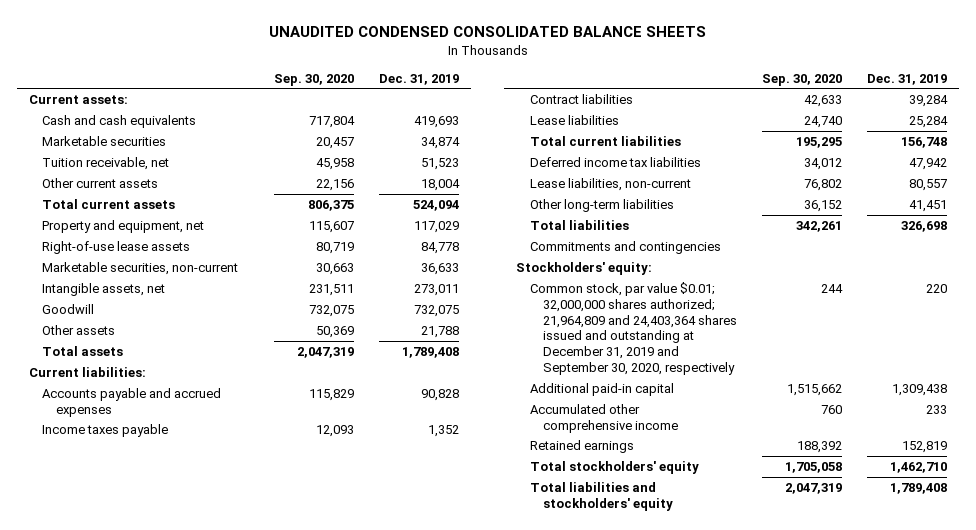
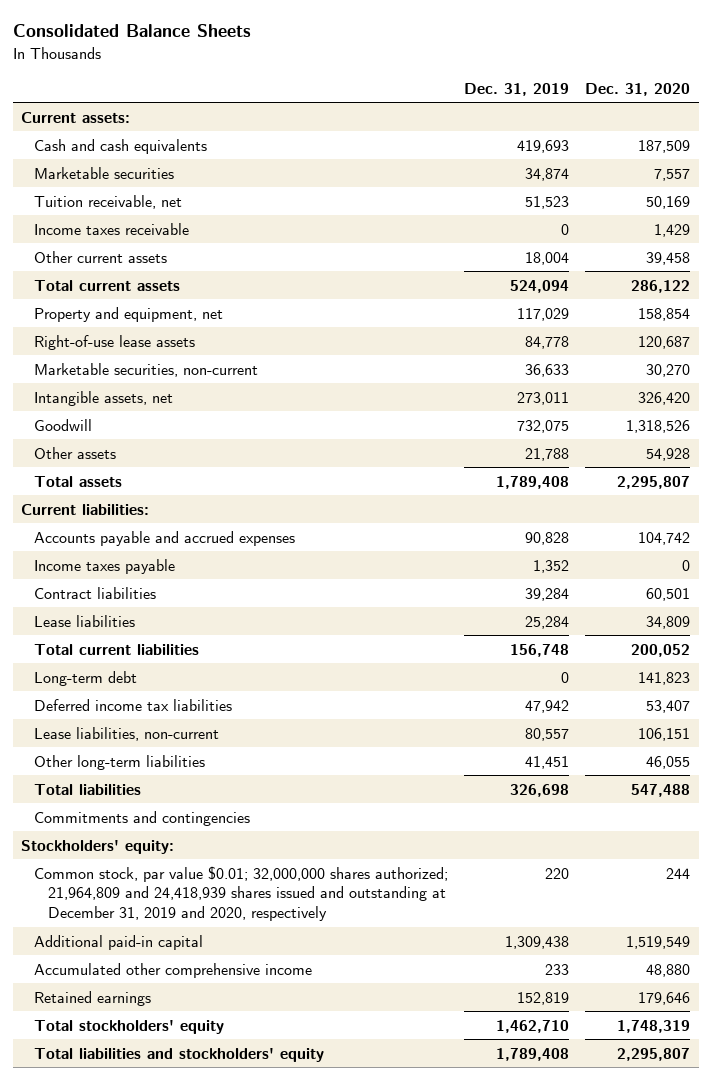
[268,25,706,37] UNAUDITED CONDENSED CONSOLIDATED BALANCE SHEETS -> [12,24,251,38] Consolidated Balance Sheets
[274,73,355,86] Sep. 30, 2020 -> none
none -> [585,82,691,96] Dec. 31, 2020
none -> [34,222,190,235] Income taxes receivable
none -> [34,670,138,686] Long-term debt
[529,281,738,376] Common stock, par value $0.01; 32,000,000 shares authorized; 21,964,809 and 24,403,364 shares issued and outstanding at December 31, 2019 and September 30, 2020, respectively -> [34,865,449,922] Common stock, par value $0.01; 32,000,000 shares authorized; 21,964,809 and 24,418,939 shares issued and outstanding at December 31, 2019 and 2020, respectively

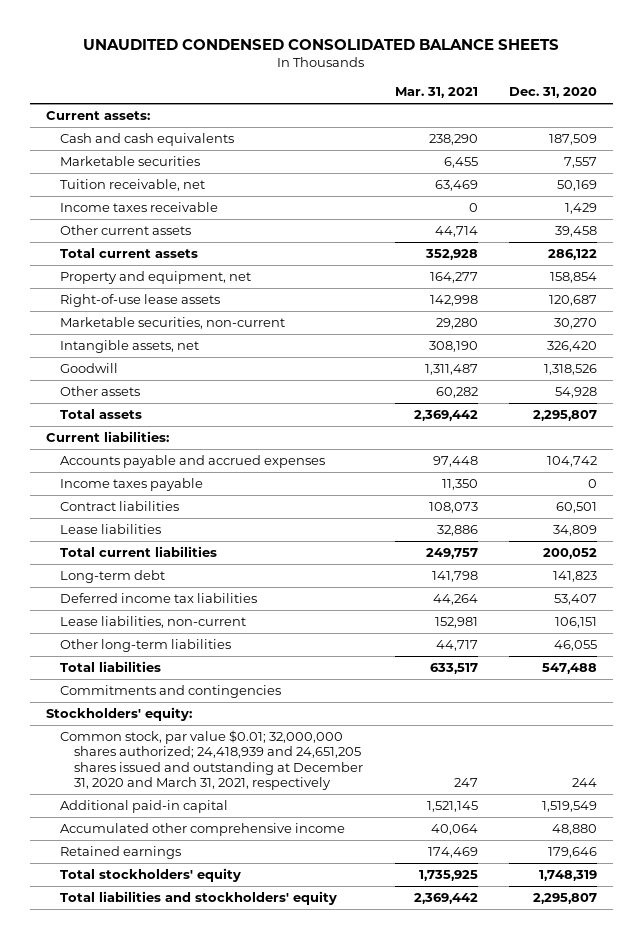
[12,24,251,38] Consolidated Balance Sheets -> [83,39,560,51] UNAUDITED CONDENSED CONSOLIDATED BALANCE SHEETS
[464,82,570,96] Dec. 31, 2019 -> none
none -> [394,87,478,99] Mar. 31, 2021
[34,865,449,922] Common stock, par value $0.01; 32,000,000 shares authorized; 21,964,809 and 24,418,939 shares issued and outstanding at December 31, 2019 and 2020, respectively -> [59,730,364,791] Common stock, par value $0.01; 32,000,000 shares authorized; 24,418,939 and 24,651,205 shares issued and outstanding at December 31, 2020 and March 31, 2021, respectively

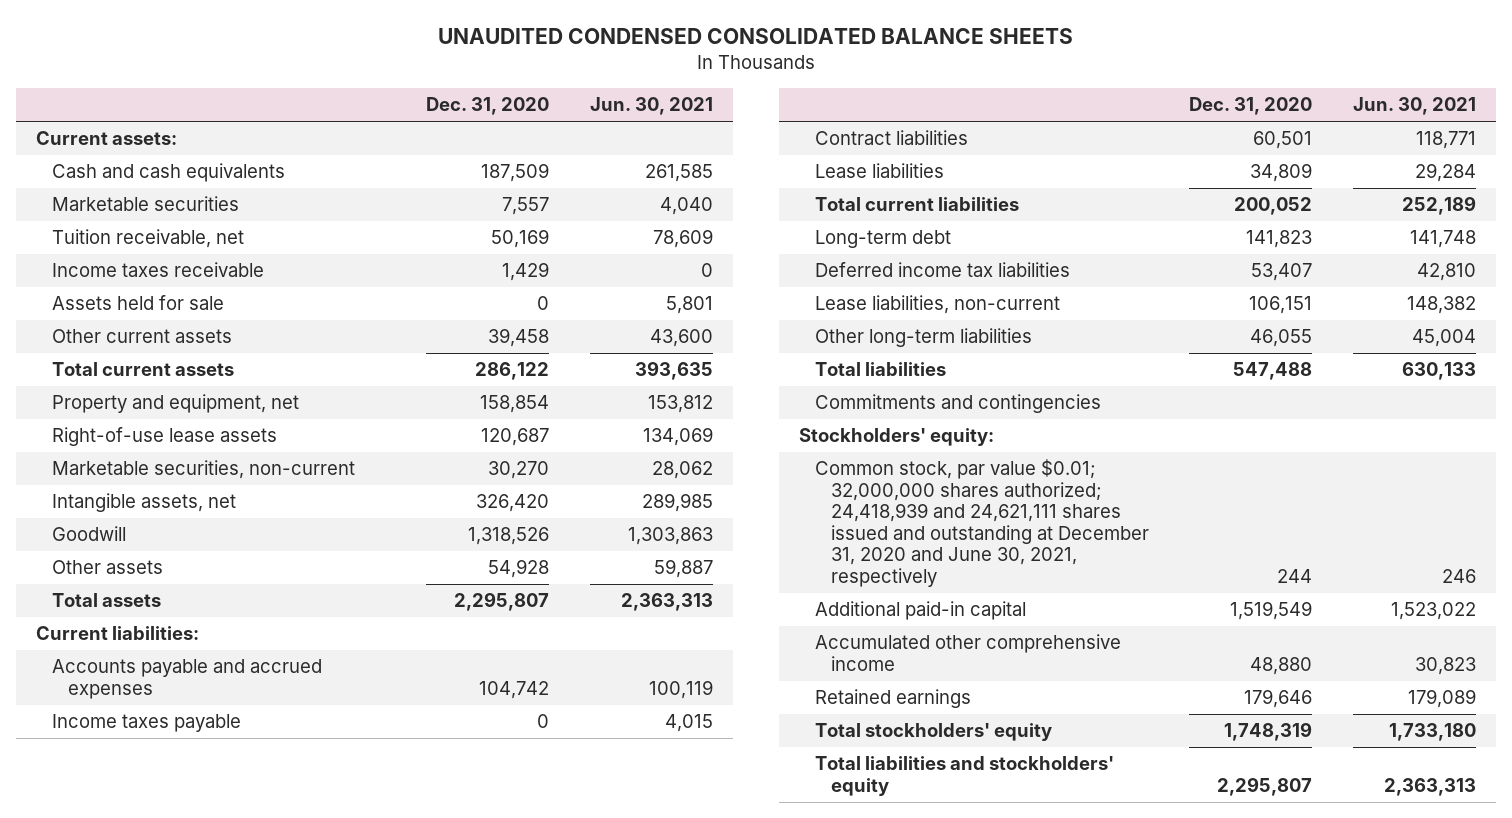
[394,87,478,99] Mar. 31, 2021 -> none
none -> [589,97,713,116] Jun. 30, 2021
none -> [51,295,224,311] Assets held for sale
[59,730,364,791] Common stock, par value $0.01; 32,000,000 shares authorized; 24,418,939 and 24,651,205 shares issued and outstanding at December 31, 2020 and March 31, 2021, respectively -> [815,459,1150,587] Common stock, par value $0.01; 32,000,000 shares authorized; 24,418,939 and 24,621,111 shares issued and outstanding at December 31, 2020 and June 30, 2021, respectively

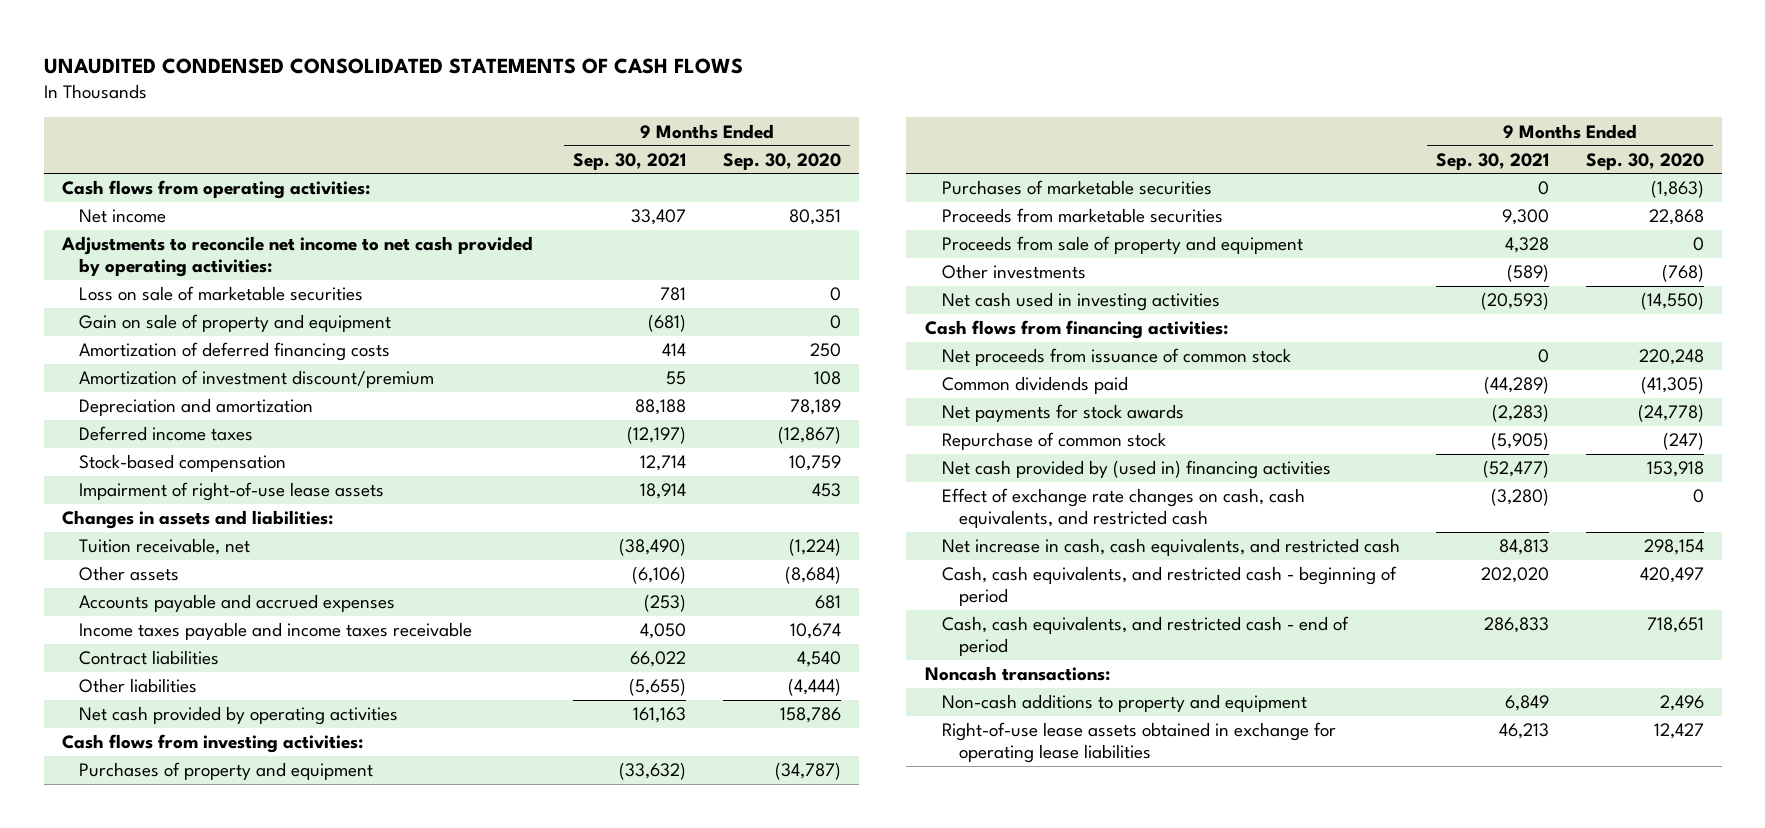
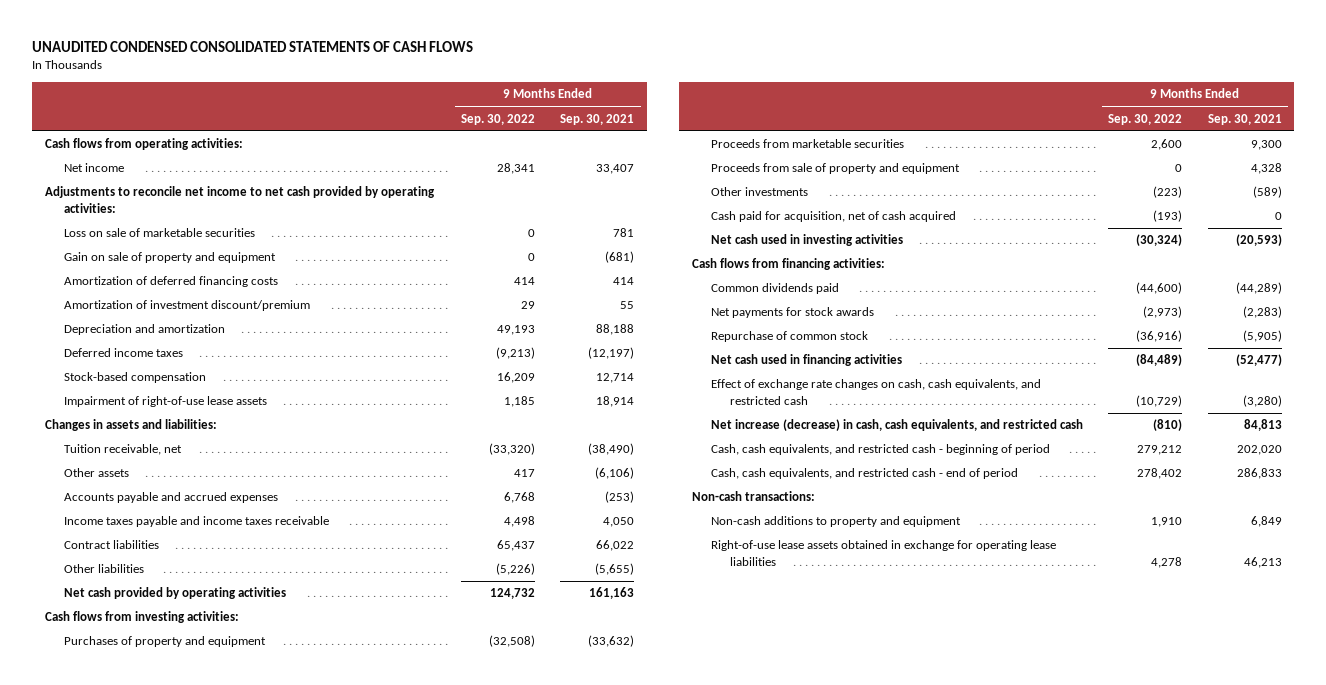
[722,152,841,170] Sep. 30, 2020 -> none
none -> [461,113,536,125] Sep. 30, 2022
[941,180,1212,196] Purchases of marketable securities -> none
none -> [710,211,956,223] Cash paid for acquisition, net of cash acquired
[941,348,1291,367] Net proceeds from issuance of common stock -> none
[941,460,1331,480] Net cash provided by (used in) financing activities -> [710,354,902,367] Net cash used in financing activities
[941,538,1400,557] Net increase in cash, cash equivalents, and restricted cash -> [710,419,1083,432] Net increase (decrease) in cash, cash equivalents, and restricted cash
[924,666,1110,682] Noncash transactions: -> [691,491,815,502] Non-cash transactions:

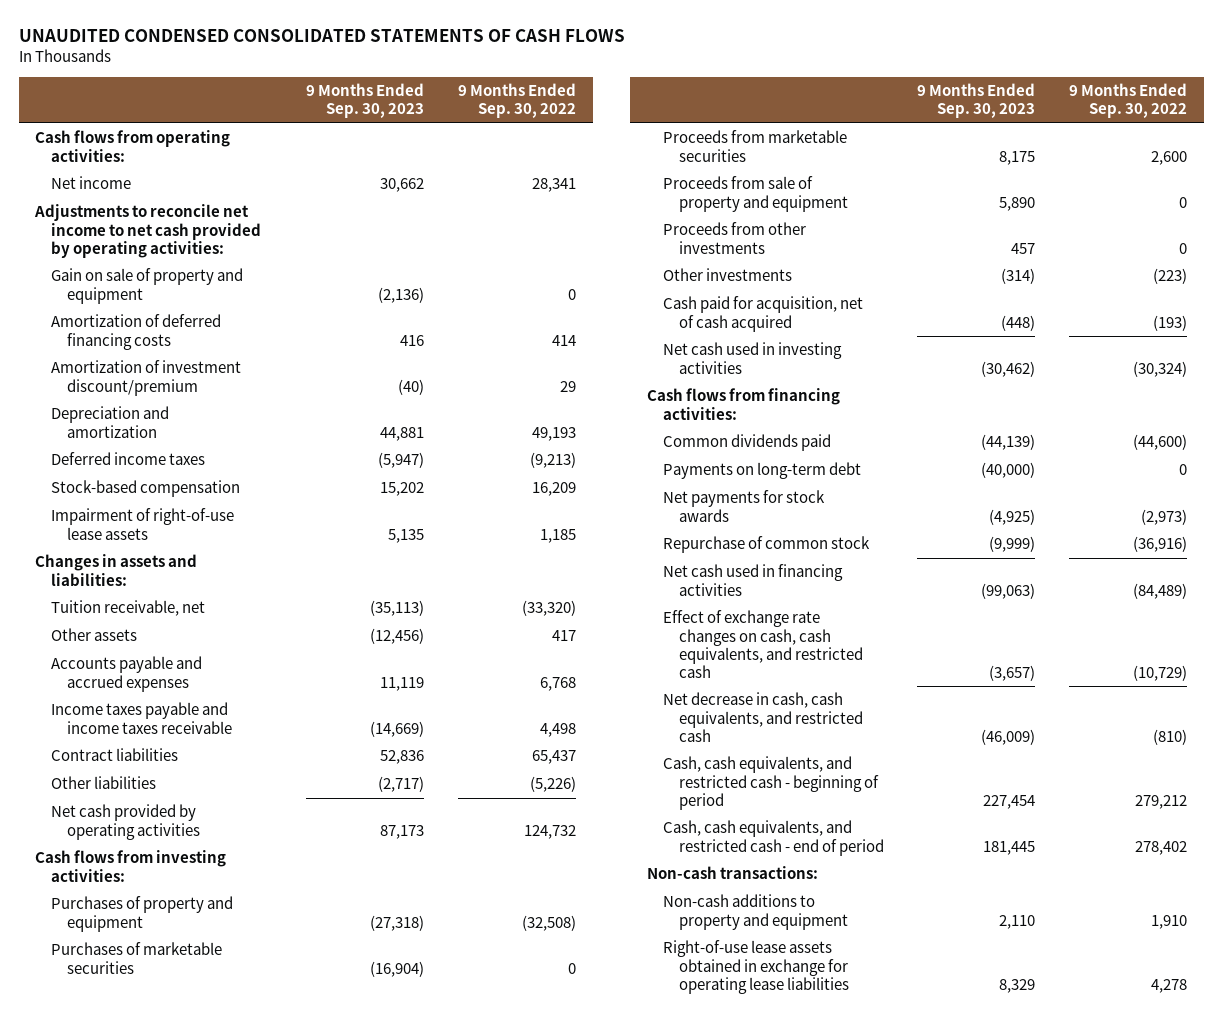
[560,113,635,125] Sep. 30, 2021 -> none
none -> [306,83,425,119] 9 Months Ended Sep. 30, 2023
[63,228,255,238] Loss on sale of marketable securities -> none
none -> [51,942,223,974] Purchases of marketable securities
none -> [662,222,806,254] Proceeds from other investments
none -> [662,462,861,480] Payments on long-term debt
[710,419,1083,432] Net increase (decrease) in cash, cash equivalents, and restricted cash -> [662,692,863,742] Net decrease in cash, cash equivalents, and restricted cash

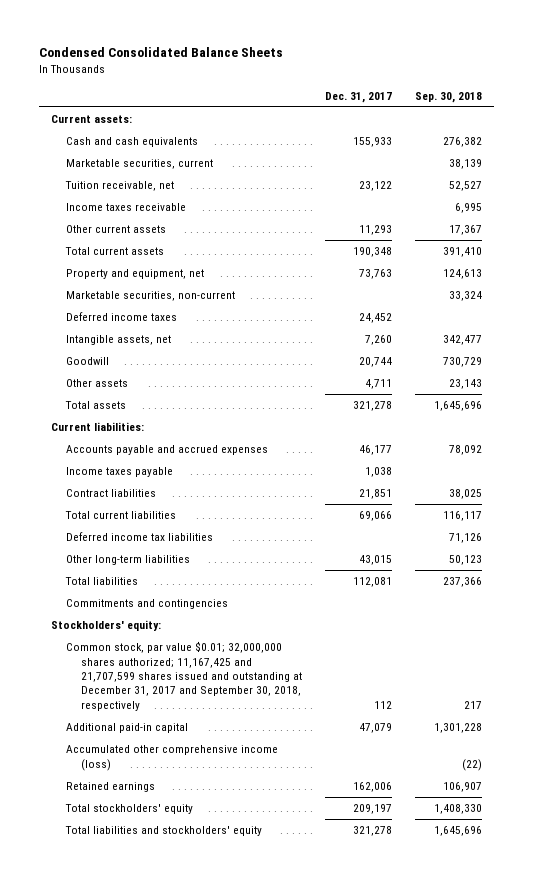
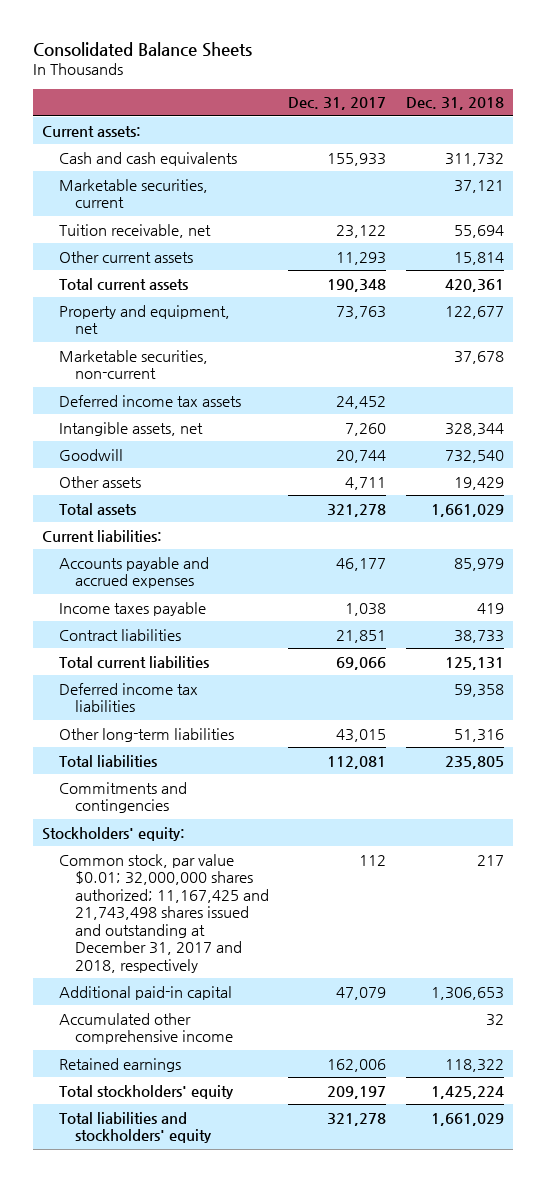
[39,47,284,58] Condensed Consolidated Balance Sheets -> [32,41,252,57] Consolidated Balance Sheets
[415,91,483,103] Sep. 30, 2018 -> none
none -> [405,97,504,111] Dec. 31, 2018
[65,203,186,212] Income taxes receivable -> none
[65,312,177,322] Deferred income taxes -> [58,394,241,407] Deferred income tax assets
[65,641,302,711] Common stock, par value $0.01; 32,000,000 shares authorized; 11,167,425 and 21,707,599 shares issued and outstanding at December 31, 2017 and September 30, 2018, respectively -> [58,853,269,973] Common stock, par value $0.01; 32,000,000 shares authorized; 11,167,425 and 21,743,498 shares issued and outstanding at December 31, 2017 and 2018, respectively
[65,745,278,771] Accumulated other comprehensive income (loss) -> [58,1012,233,1045] Accumulated other comprehensive income

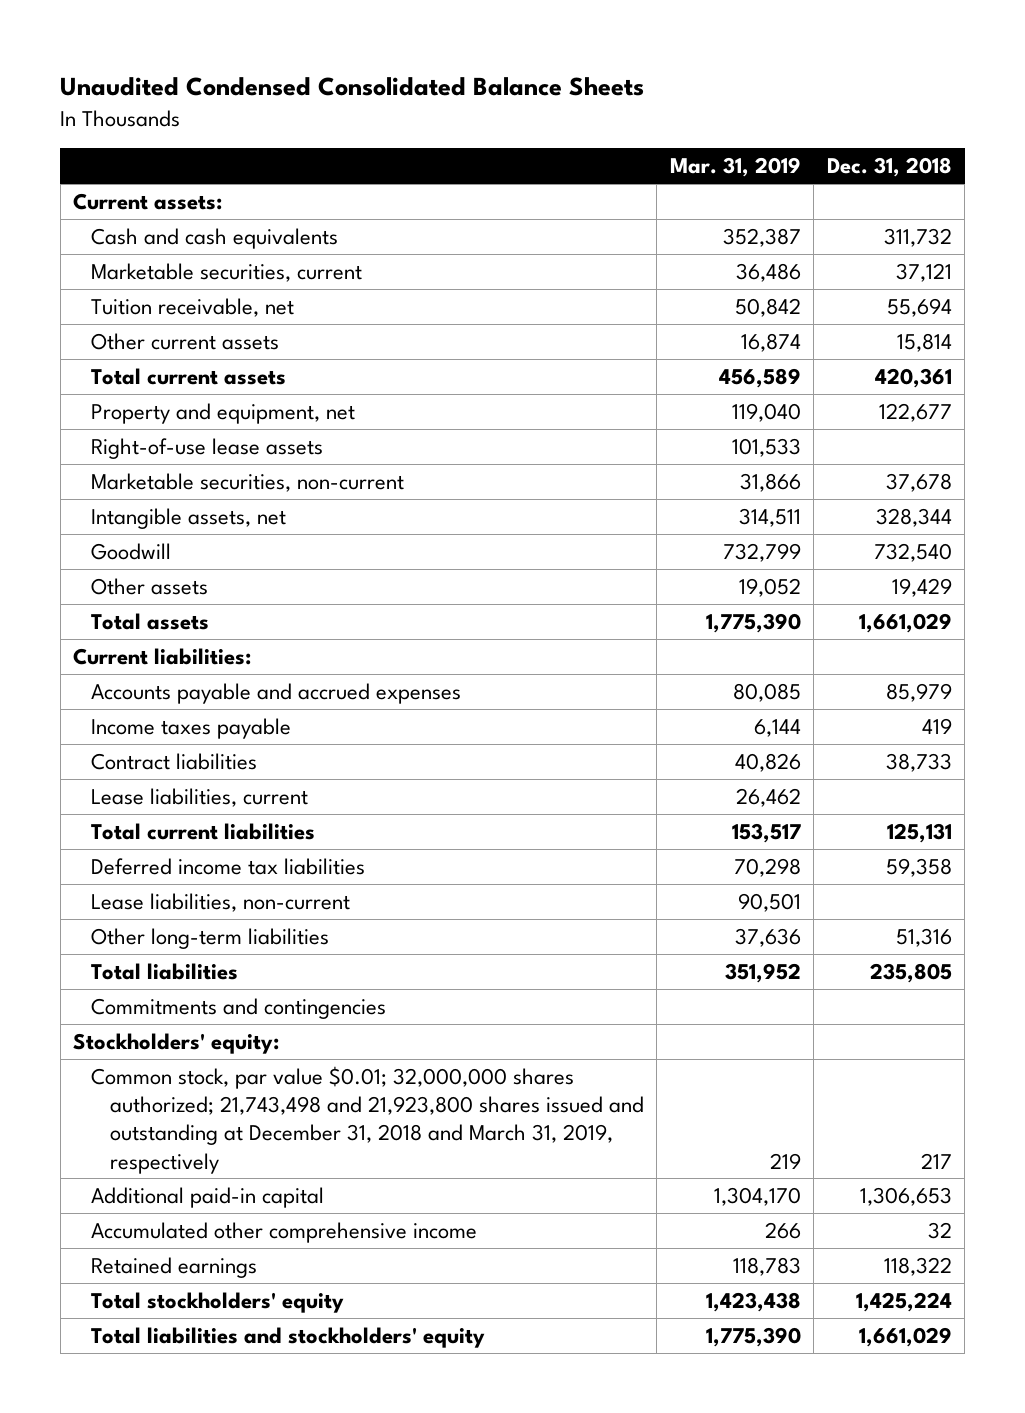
[32,41,252,57] Consolidated Balance Sheets -> [60,77,645,97] Unaudited Condensed Consolidated Balance Sheets
[288,97,387,111] Dec. 31, 2017 -> none
none -> [669,157,801,178] Mar. 31, 2019
none -> [91,437,324,459] Right-of-use lease assets
[58,394,241,407] Deferred income tax assets -> none
none -> [91,787,309,807] Lease liabilities, current
none -> [91,892,351,912] Lease liabilities, non-current
[58,853,269,973] Common stock, par value $0.01; 32,000,000 shares authorized; 11,167,425 and 21,743,498 shares issued and outstanding at December 31, 2017 and 2018, respectively -> [91,1065,644,1174] Common stock, par value $0.01; 32,000,000 shares authorized; 21,743,498 and 21,923,800 shares issued and outstanding at December 31, 2018 and March 31, 2019, respectively

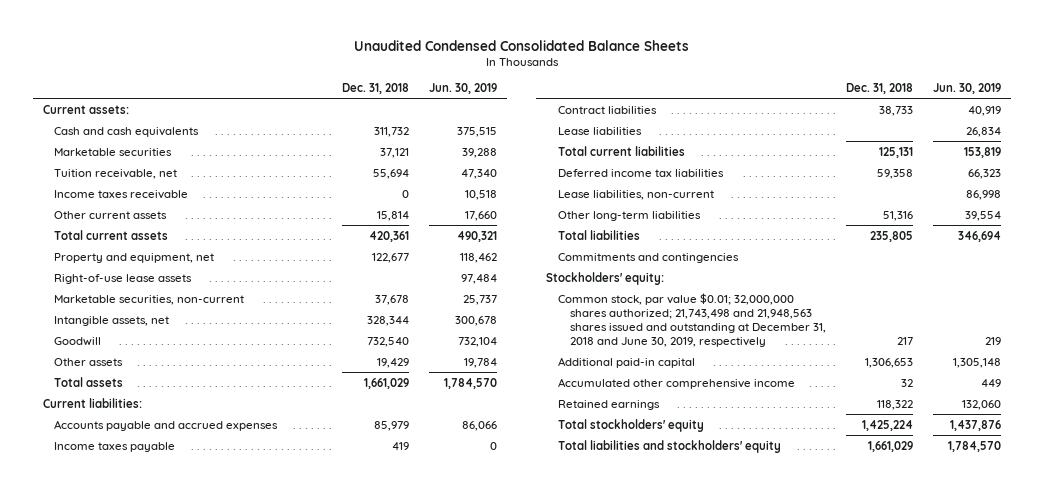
[669,157,801,178] Mar. 31, 2019 -> none
none -> [429,83,498,95] Jun. 30, 2019
[91,262,363,282] Marketable securities, current -> [54,147,173,156] Marketable securities
none -> [54,189,189,199] Income taxes receivable
[91,787,309,807] Lease liabilities, current -> [557,126,642,135] Lease liabilities
[91,1065,644,1174] Common stock, par value $0.01; 32,000,000 shares authorized; 21,743,498 and 21,923,800 shares issued and outstanding at December 31, 2018 and March 31, 2019, respectively -> [557,292,826,347] Common stock, par value $0.01; 32,000,000 shares authorized; 21,743,498 and 21,948,563 shares issued and outstanding at December 31, 2018 and June 30, 2019, respectively

